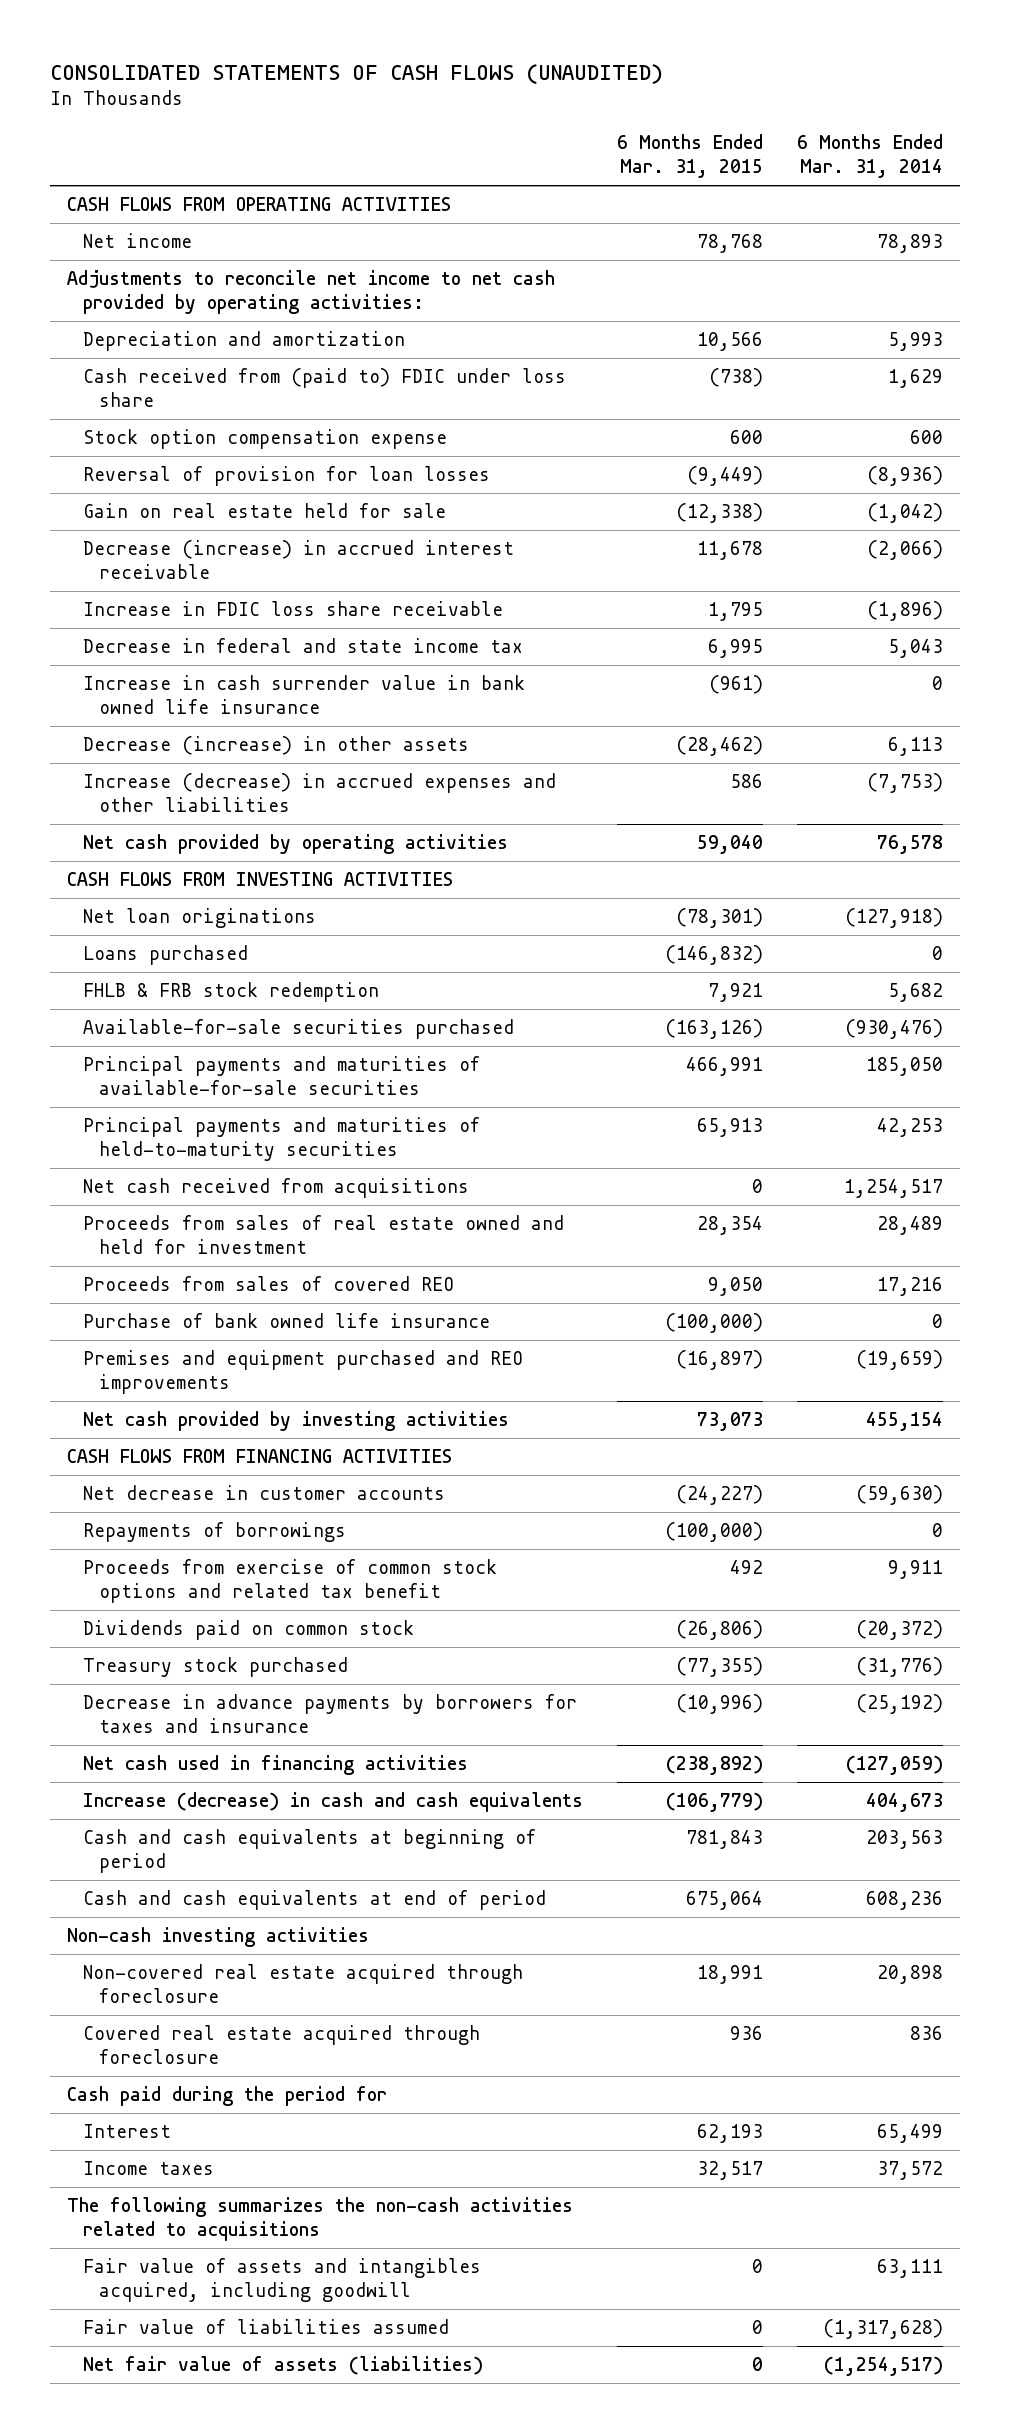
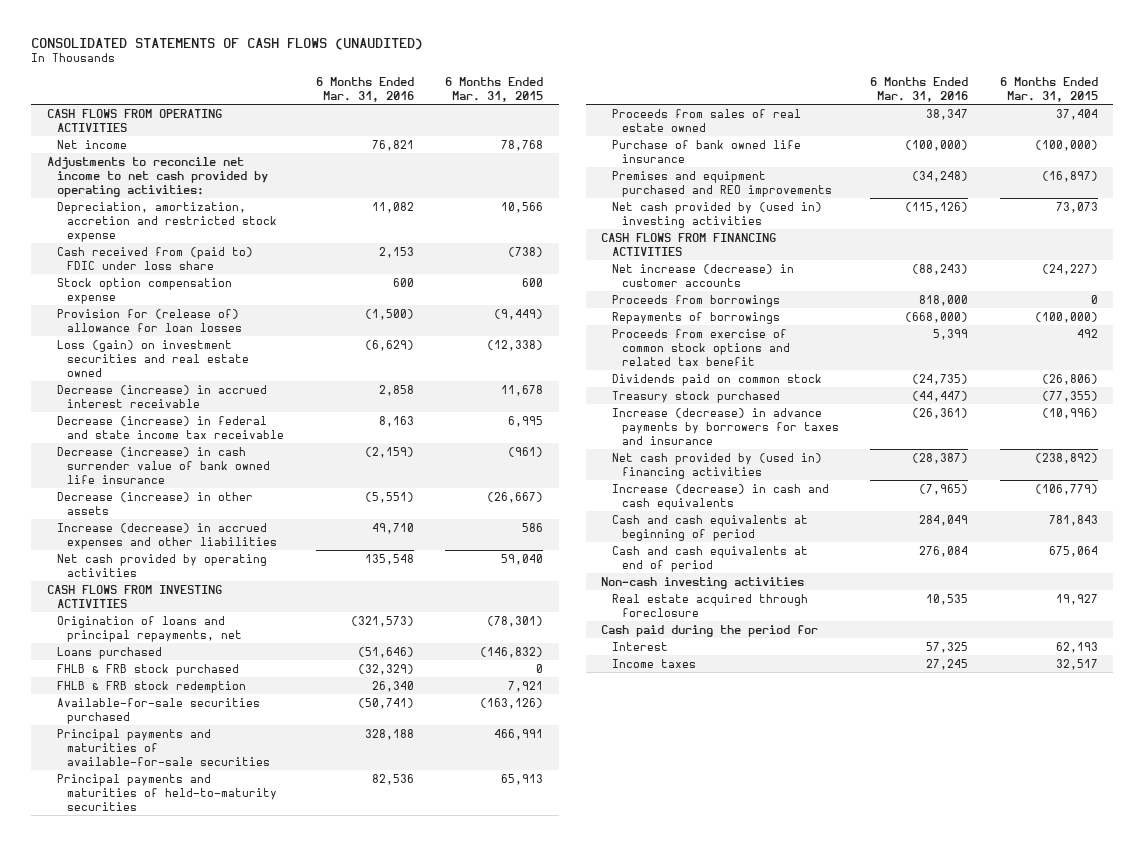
[796,134,943,179] 6 Months Ended Mar. 31, 2014 -> none
none -> [315,77,414,102] 6 Months Ended Mar. 31, 2016
[83,331,406,352] Depreciation and amortization -> [56,201,278,242] Depreciation, amortization, accretion and restricted stock expense
[83,466,491,487] Reversal of provision for loan losses -> [56,308,243,332] Provision for (release of) allowance for loan losses
[83,503,447,519] Gain on real estate held for sale -> [56,339,250,377] Loss (gain) on investment securities and real estate owned
[83,601,504,617] Increase in FDIC loss share receivable -> none
[83,638,524,654] Decrease in federal and state income tax -> [56,415,285,439] Decrease (increase) in federal and state income tax receivable
[83,675,526,715] Increase in cash surrender value in bank owned life insurance -> [56,446,271,484] Decrease (increase) in cash surrender value of bank owned life insurance
[676,736,764,757] (28,462) -> [486,491,543,503] (26,667)
[83,908,317,929] Net loan originations -> [56,615,243,642] Origination of loans and principal repayments, net
none -> [56,663,239,676] FHLB & FRB stock purchased
[83,1178,470,1199] Net cash received from acquisitions -> none
[83,1276,455,1292] Proceeds from sales of covered REO -> none
[83,1215,565,1255] Proceeds from sales of real estate owned and held for investment -> [611,108,801,132] Proceeds from sales of real estate owned
[697,1216,764,1236] 28,354 -> [1055,108,1098,120] 37,404
[83,1411,510,1432] Net cash provided by investing activities -> [611,201,822,228] Net cash provided by (used in) investing activities
[83,1485,446,1501] Net decrease in customer accounts -> [611,263,794,287] Net increase (decrease) in customer accounts
none -> [611,294,780,307] Proceeds from borrowings
[83,1694,578,1734] Decrease in advance payments by borrowers for taxes and insurance -> [611,407,839,445] Increase (decrease) in advance payments by borrowers for taxes and insurance
[83,1755,469,1776] Net cash used in financing activities -> [611,452,822,479] Net cash provided by (used in) financing activities
[83,2025,481,2065] Covered real estate acquired through foreclosure -> none
[83,1964,524,2004] Non-covered real estate acquired through foreclosure -> [611,593,808,617] Real estate acquired through foreclosure
[697,1965,764,1985] 18,991 -> [1055,593,1098,605] 19,927
[67,2197,574,2242] The following summarizes the non-cash activities related to acquisitions -> none
[83,2258,482,2303] Fair value of assets and intangibles acquired, including goodwill -> none
[83,2319,450,2335] Fair value of liabilities assumed -> none
[83,2356,484,2376] Net fair value of assets (liabilities) -> none

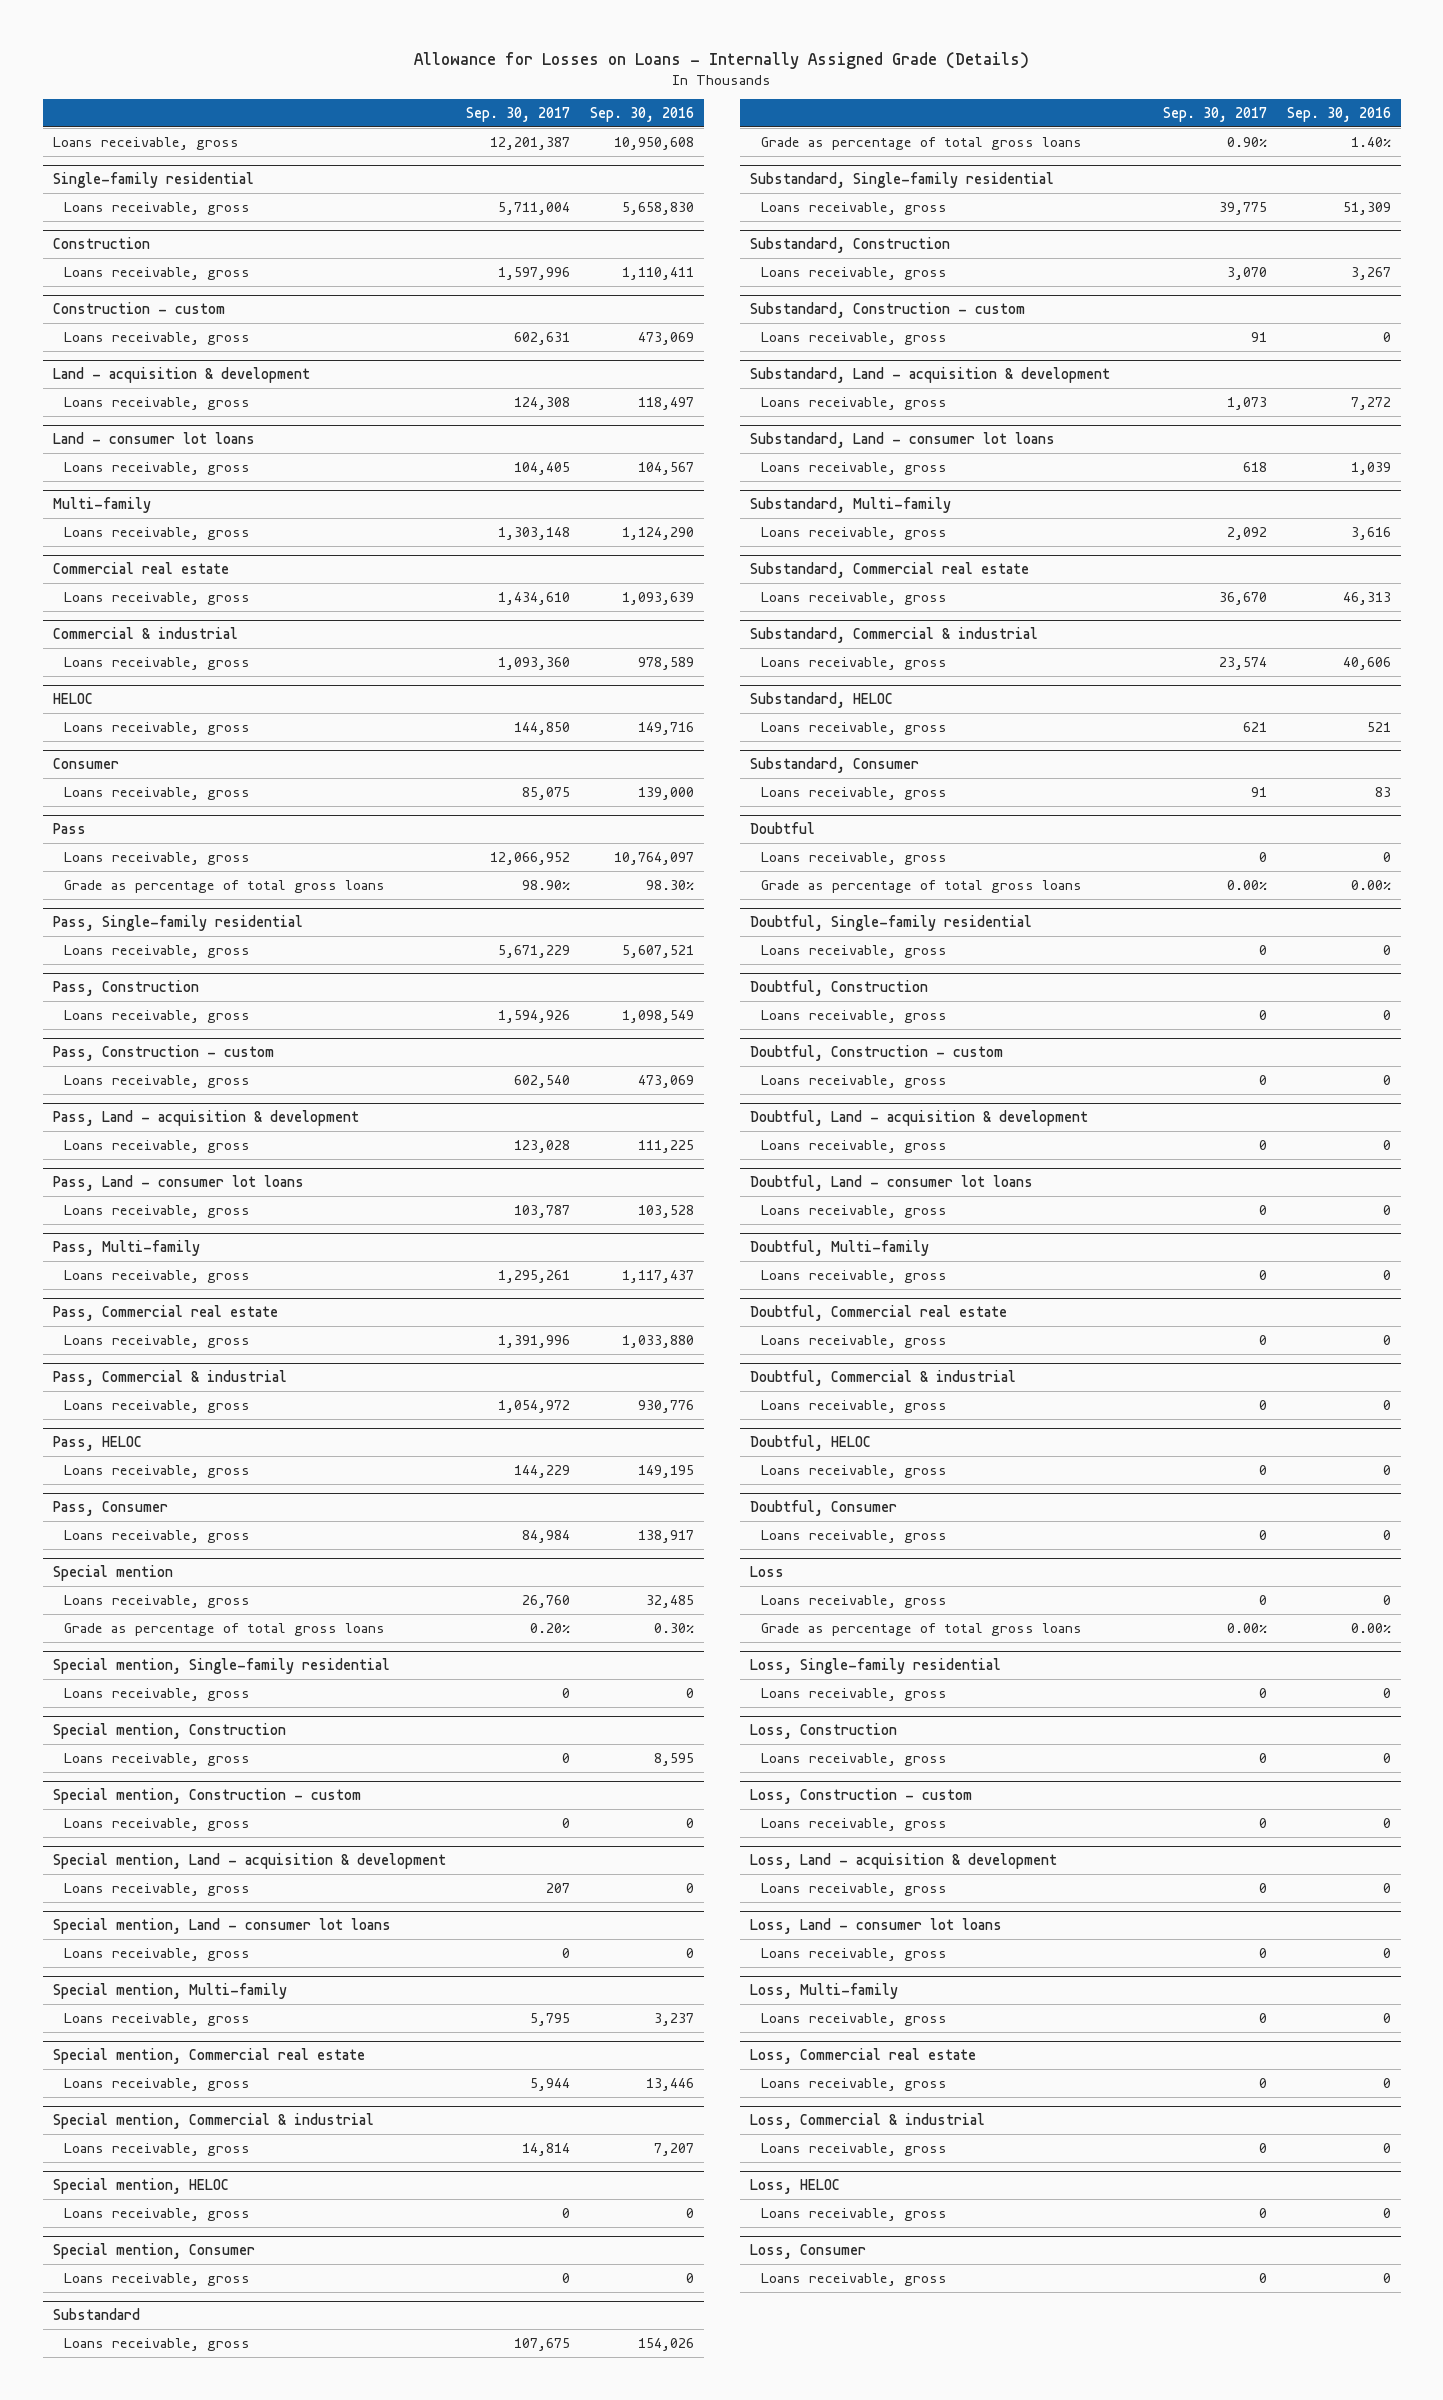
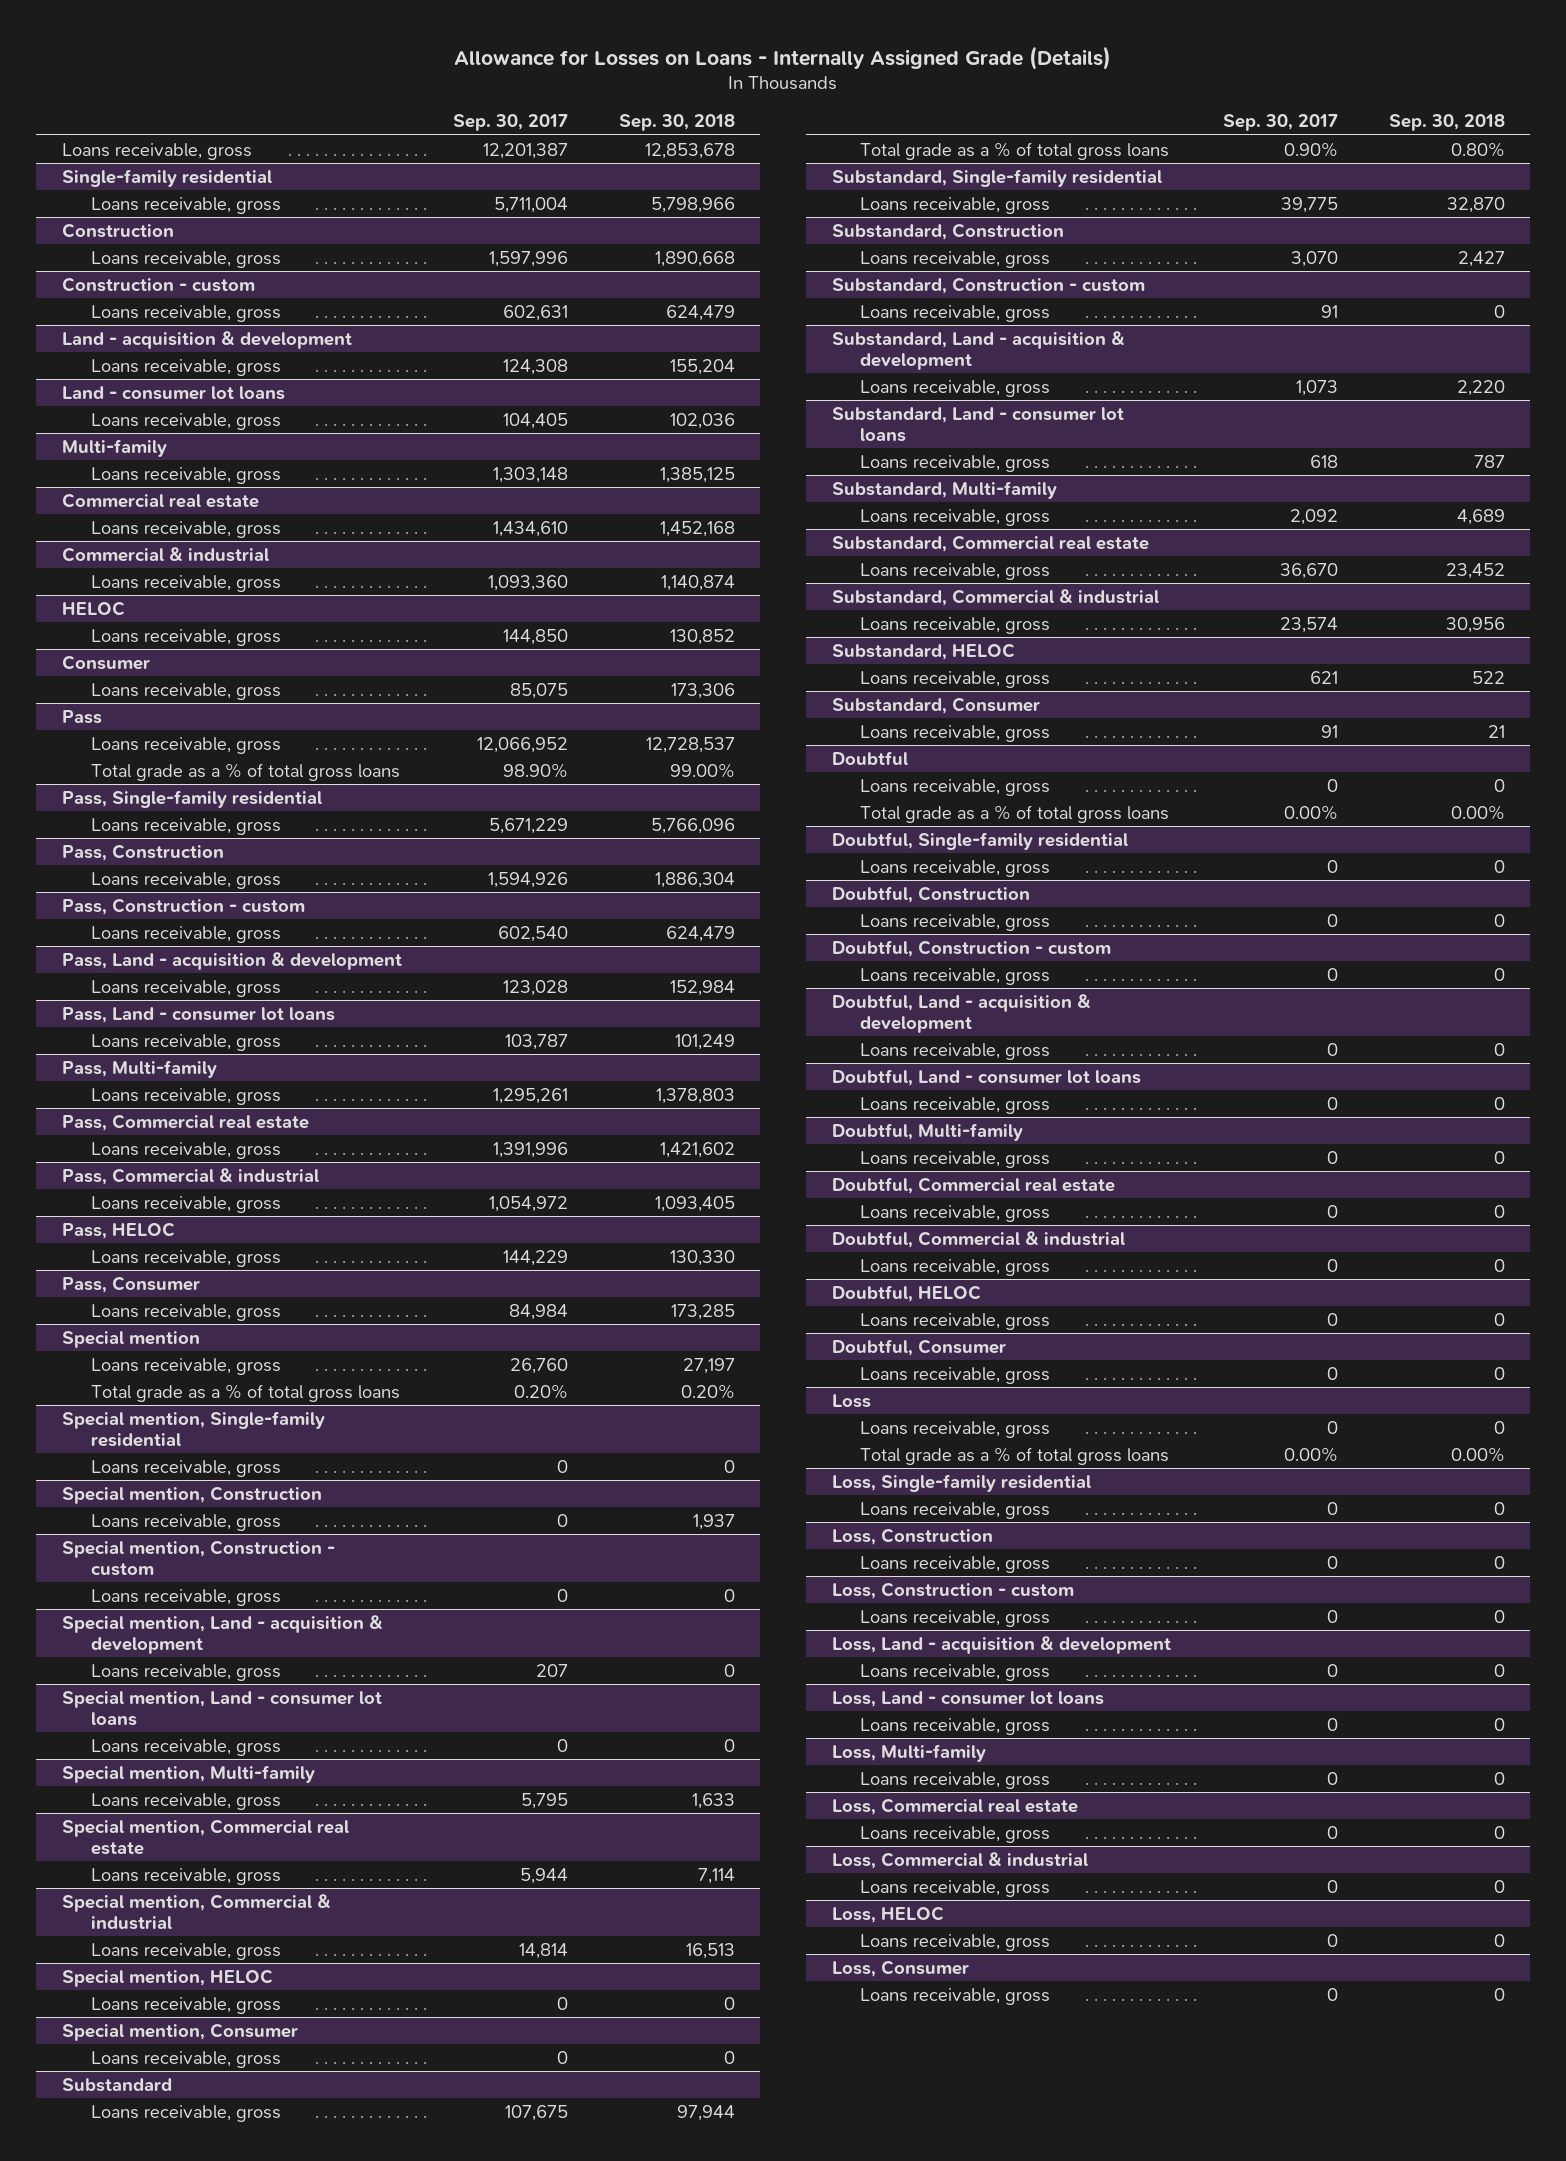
[589,107,694,123] Sep. 30, 2016 -> none
none -> [618,114,735,132] Sep. 30, 2018
[63,879,385,893] Grade as percentage of total gross loans -> [90,762,400,781] Total grade as a % of total gross loans
[63,1622,385,1636] Grade as percentage of total gross loans -> [90,1383,400,1402] Total grade as a % of total gross loans
[760,136,1082,150] Grade as percentage of total gross loans -> [860,141,1170,160] Total grade as a % of total gross loans
[760,879,1082,893] Grade as percentage of total gross loans -> [860,804,1170,823] Total grade as a % of total gross loans
[760,1622,1082,1636] Grade as percentage of total gross loans -> [860,1446,1170,1465] Total grade as a % of total gross loans

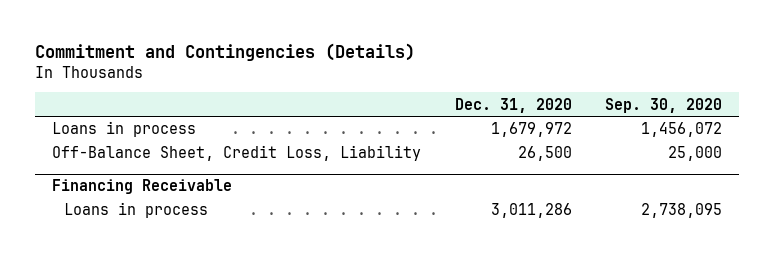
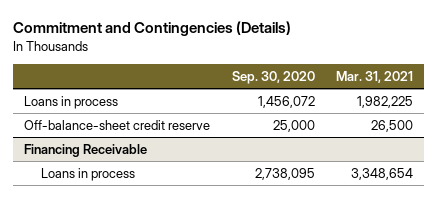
[454,97,572,113] Dec. 31, 2020 -> none
none -> [336,70,414,83] Mar. 31, 2021
[52,145,422,162] Off-Balance Sheet, Credit Loss, Liability -> [23,119,210,130] Off-balance-sheet credit reserve

